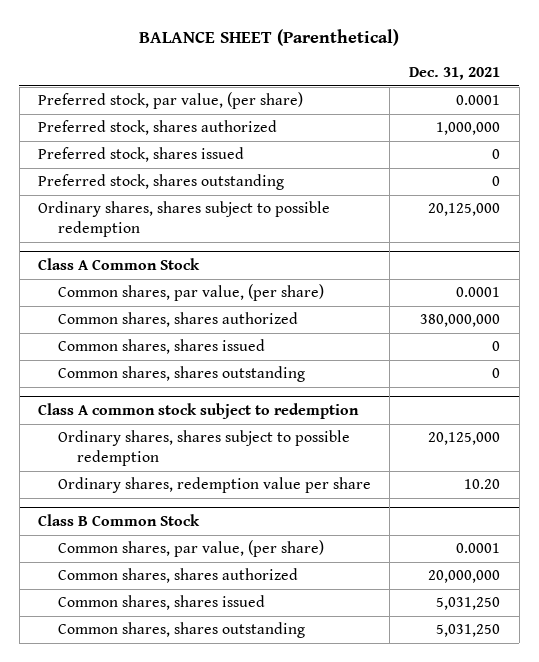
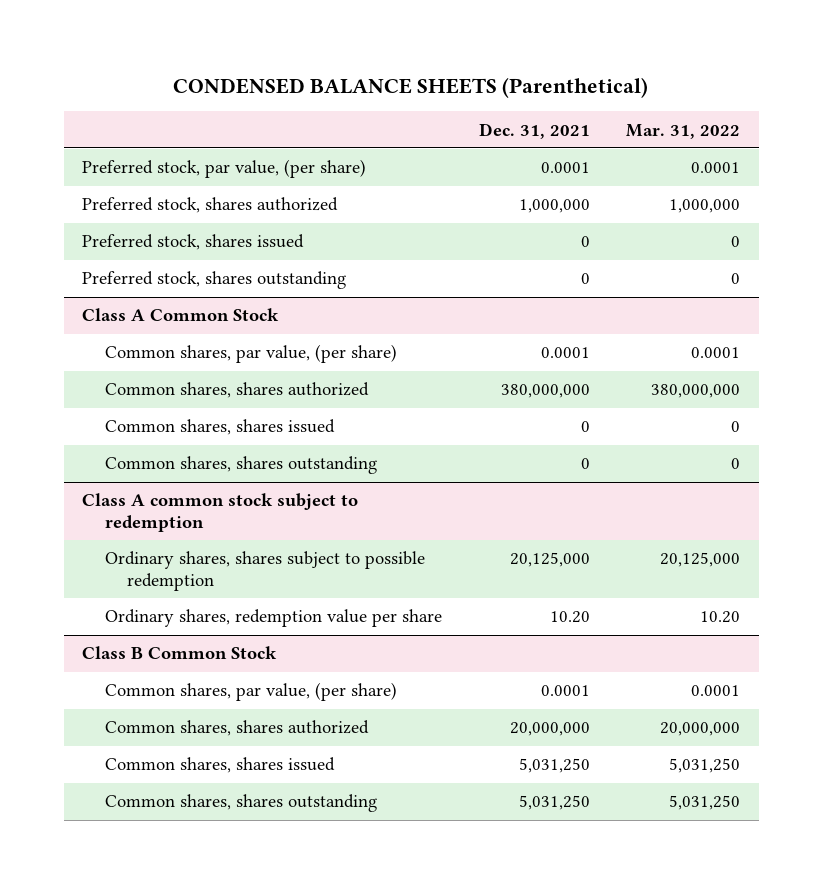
[139,29,400,47] BALANCE SHEET (Parenthetical) -> [173,76,649,98] CONDENSED BALANCE SHEETS (Parenthetical)
none -> [626,123,741,139] Mar. 31, 2022
[38,201,331,238] Ordinary shares, shares subject to possible redemption -> none

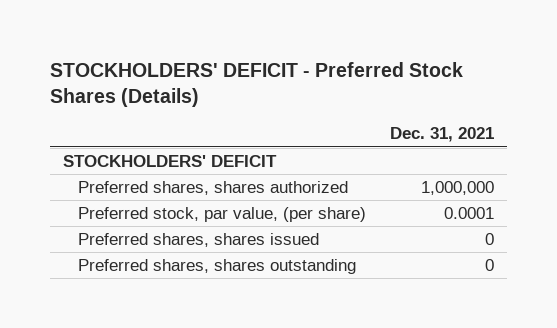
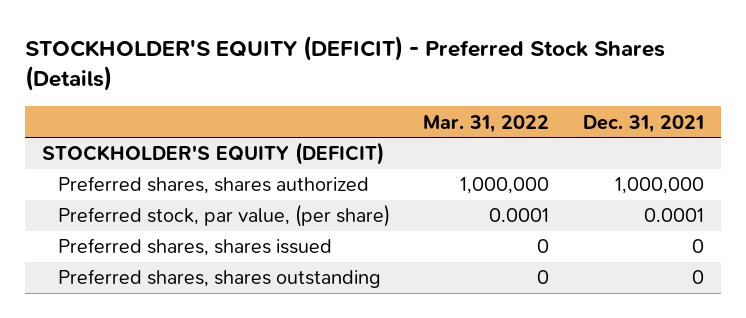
[50,61,464,108] STOCKHOLDERS' DEFICIT - Preferred Stock Shares (Details) -> [25,35,666,92] STOCKHOLDER'S EQUITY (DEFICIT) - Preferred Stock Shares (Details)
none -> [423,114,550,133] Mar. 31, 2022
[62,155,277,168] STOCKHOLDERS' DEFICIT -> [41,142,384,166] STOCKHOLDER'S EQUITY (DEFICIT)

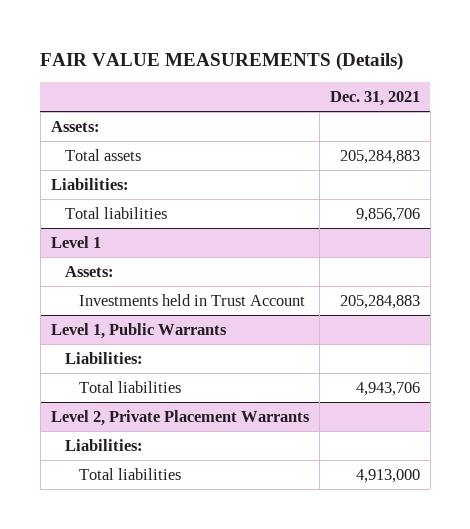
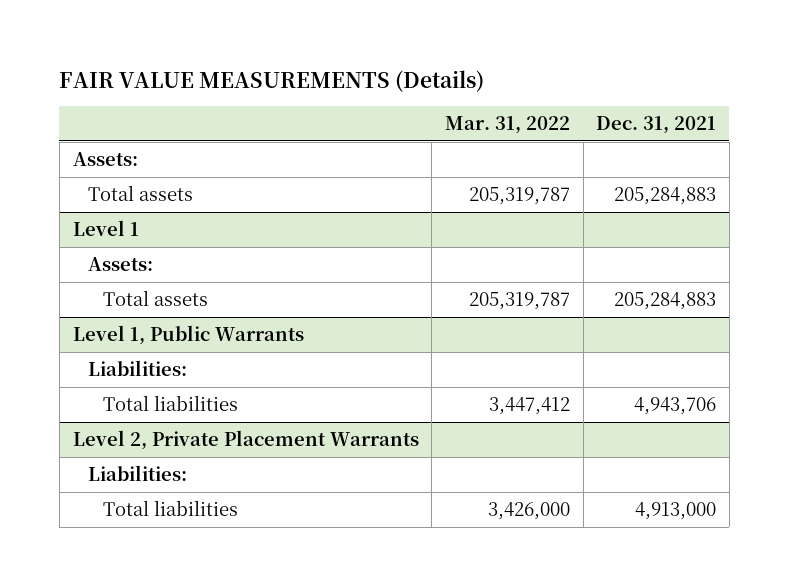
none -> [444,115,570,134] Mar. 31, 2022
[50,177,129,190] Liabilities: -> none
[64,206,167,219] Total liabilities -> none
[78,293,305,306] Investments held in Trust Account -> [102,289,208,306] Total assets

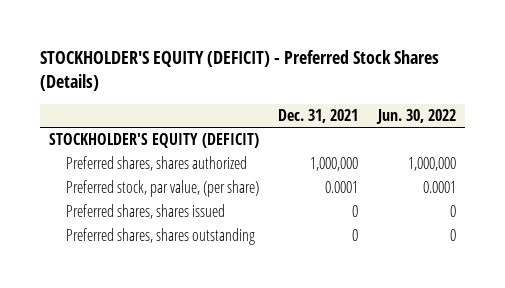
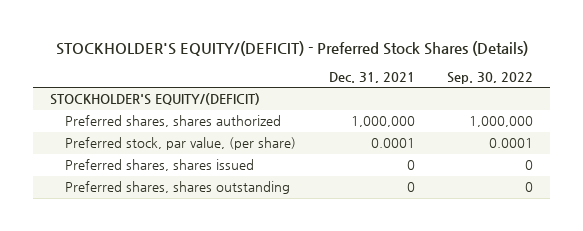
[39,49,439,92] STOCKHOLDER'S EQUITY (DEFICIT) - Preferred Stock Shares (Details) -> [55,40,528,56] STOCKHOLDER'S EQUITY/(DEFICIT) - Preferred Stock Shares (Details)
[375,108,456,124] Jun. 30, 2022 -> none
none -> [447,71,534,84] Sep. 30, 2022
[49,133,260,149] STOCKHOLDER'S EQUITY (DEFICIT) -> [49,93,260,106] STOCKHOLDER'S EQUITY/(DEFICIT)

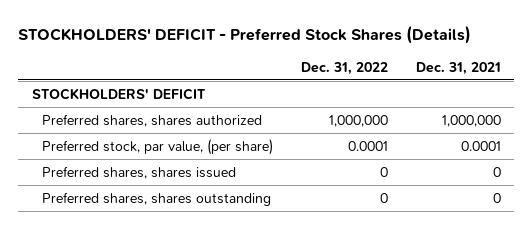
[55,40,528,56] STOCKHOLDER'S EQUITY/(DEFICIT) - Preferred Stock Shares (Details) -> [17,25,471,44] STOCKHOLDERS' DEFICIT - Preferred Stock Shares (Details)
[447,71,534,84] Sep. 30, 2022 -> none
none -> [300,61,388,75] Dec. 31, 2022
[49,93,260,106] STOCKHOLDER'S EQUITY/(DEFICIT) -> [31,87,206,100] STOCKHOLDERS' DEFICIT

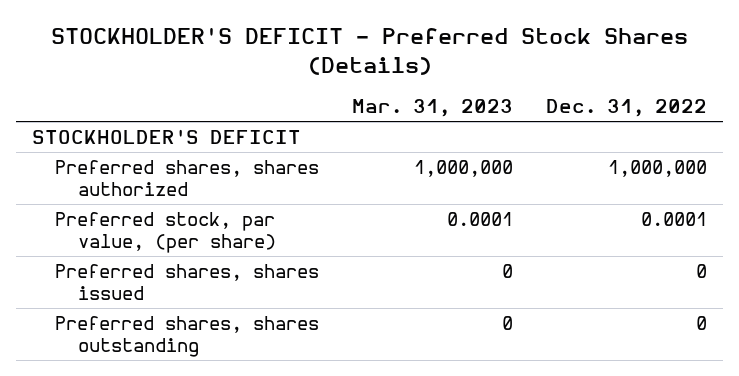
[17,25,471,44] STOCKHOLDERS' DEFICIT - Preferred Stock Shares (Details) -> [50,27,688,76] STOCKHOLDER'S DEFICIT - Preferred Stock Shares (Details)
[415,61,501,75] Dec. 31, 2021 -> none
none -> [352,99,514,118] Mar. 31, 2023
[31,87,206,100] STOCKHOLDERS' DEFICIT -> [32,128,302,144] STOCKHOLDER'S DEFICIT

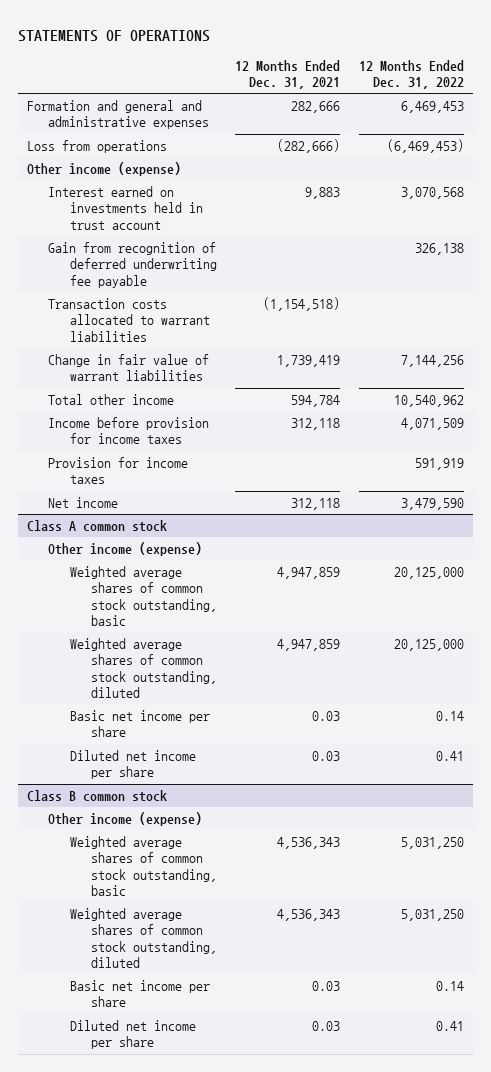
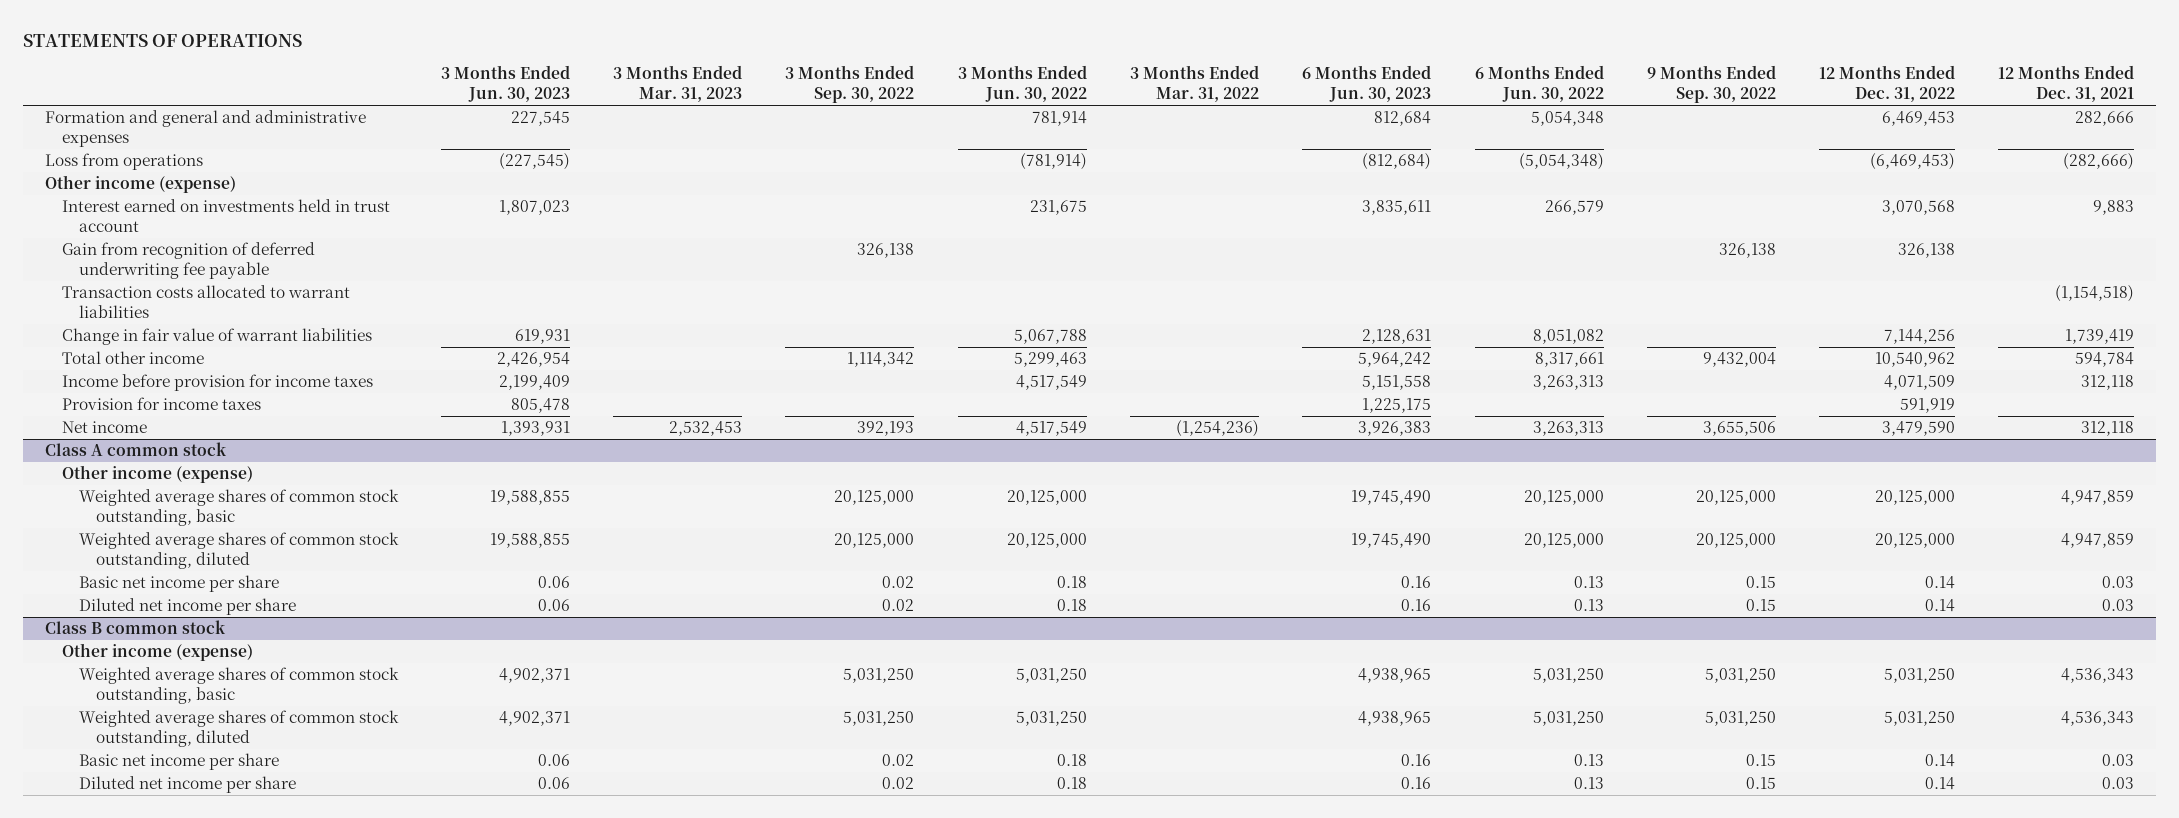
none -> [440,65,570,102] 3 Months Ended Jun. 30, 2023
none -> [613,65,743,102] 3 Months Ended Mar. 31, 2023
none -> [785,65,915,103] 3 Months Ended Sep. 30, 2022
none -> [957,65,1087,102] 3 Months Ended Jun. 30, 2022
none -> [1130,65,1260,102] 3 Months Ended Mar. 31, 2022
none -> [1302,65,1432,102] 6 Months Ended Jun. 30, 2023
none -> [1474,65,1604,102] 6 Months Ended Jun. 30, 2022
none -> [1646,65,1776,103] 9 Months Ended Sep. 30, 2022
[435,751,464,762] 0.41 -> [1925,599,1956,613] 0.14
[435,1021,464,1032] 0.41 -> [1925,777,1956,791] 0.14

